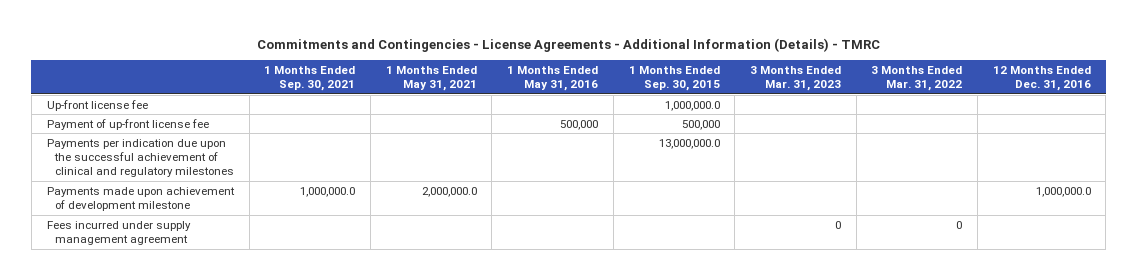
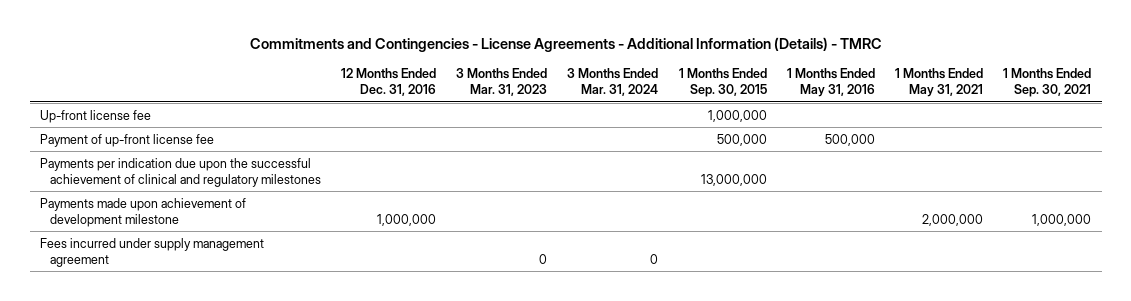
[871,65,963,92] 3 Months Ended Mar. 31, 2022 -> none
none -> [567,68,659,97] 3 Months Ended Mar. 31, 2024
[664,100,720,111] 1,000,000.0 -> [707,109,767,122] 1,000,000
[658,138,720,149] 13,000,000.0 -> [700,173,767,186] 13,000,000
[300,186,356,197] 1,000,000.0 -> [1032,213,1092,226] 1,000,000
[421,186,477,197] 2,000,000.0 -> [922,213,984,226] 2,000,000
[1035,186,1091,197] 1,000,000.0 -> [376,213,436,226] 1,000,000

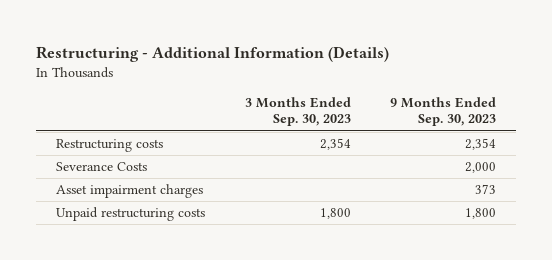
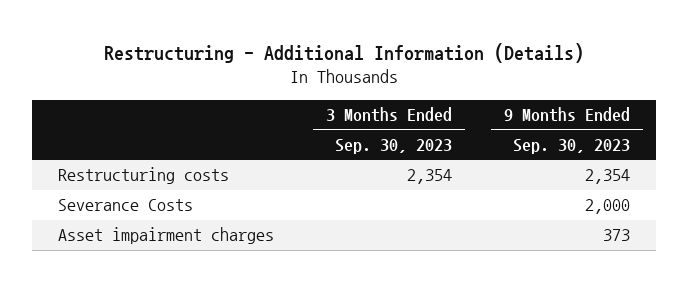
[56,207,206,222] Unpaid restructuring costs -> none

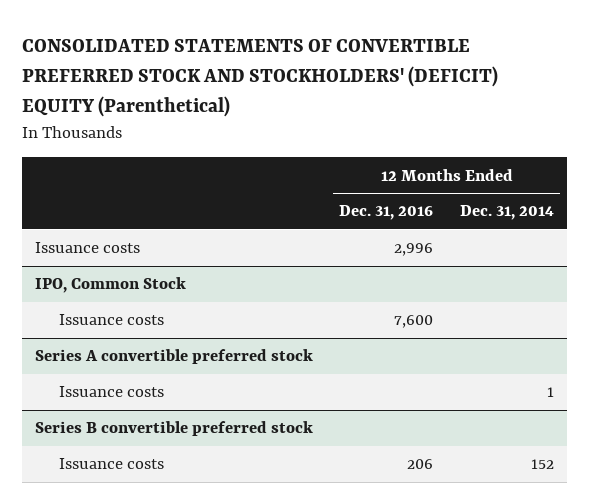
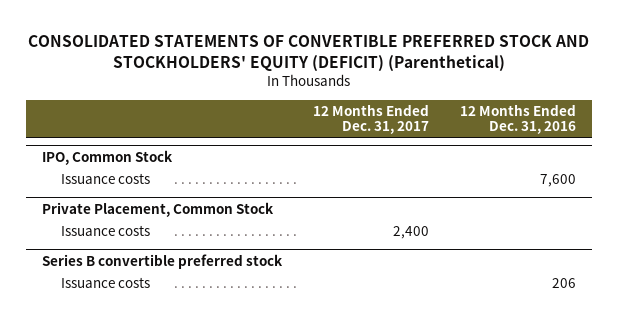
[22,39,499,117] CONSOLIDATED STATEMENTS OF CONVERTIBLE PREFERRED STOCK AND STOCKHOLDERS' (DEFICIT) EQUITY (Parenthetical) -> [27,35,589,72] CONSOLIDATED STATEMENTS OF CONVERTIBLE PREFERRED STOCK AND STOCKHOLDERS' EQUITY (DEFICIT) (Parenthetical)
[459,205,554,221] Dec. 31, 2014 -> none
none -> [312,103,429,135] 12 Months Ended Dec. 31, 2017
[35,242,141,254] Issuance costs -> none
[35,349,314,365] Series A convertible preferred stock -> none
none -> [41,201,274,217] Private Placement, Common Stock

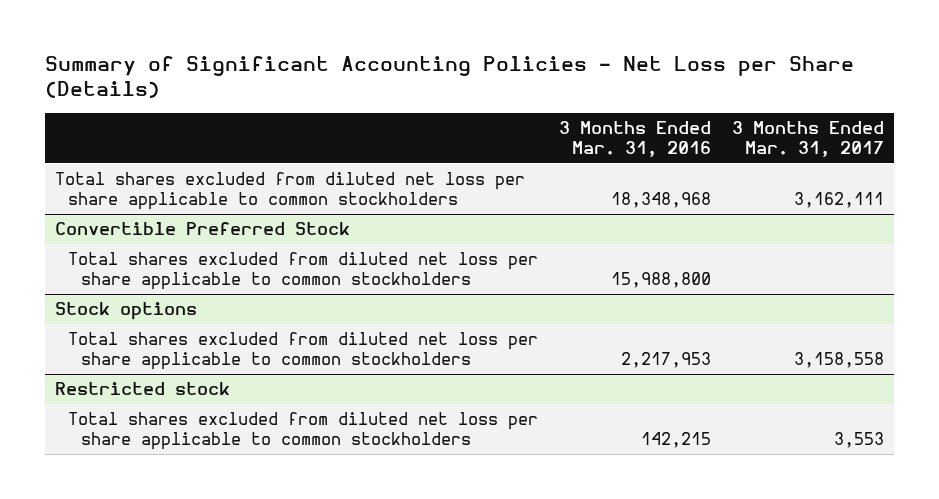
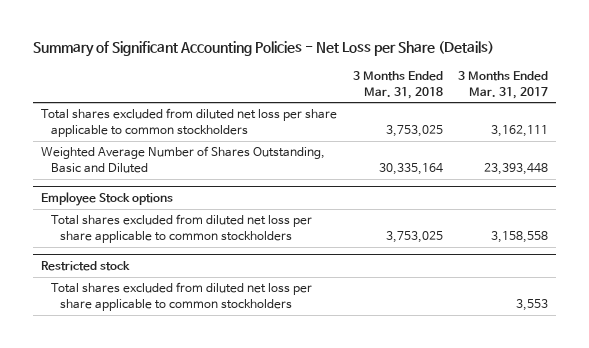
[558,121,711,158] 3 Months Ended Mar. 31, 2016 -> none
none -> [352,71,443,99] 3 Months Ended Mar. 31, 2018
[55,222,351,236] Convertible Preferred Stock -> none
[68,252,539,291] Total shares excluded from diluted net loss per share applicable to common stockholders -> none
none -> [41,146,326,173] Weighted Average Number of Shares Outstanding, Basic and Diluted
[55,302,198,321] Stock options -> [41,192,174,207] Employee Stock options

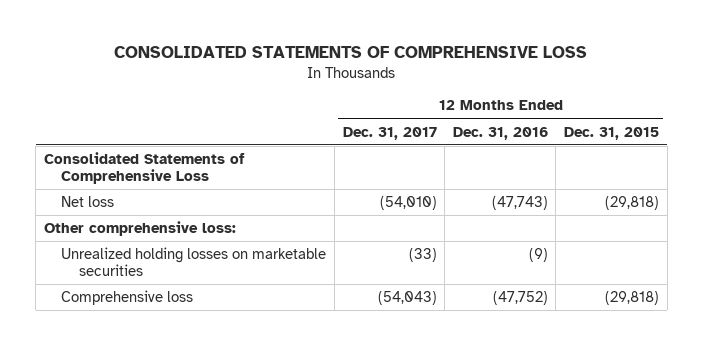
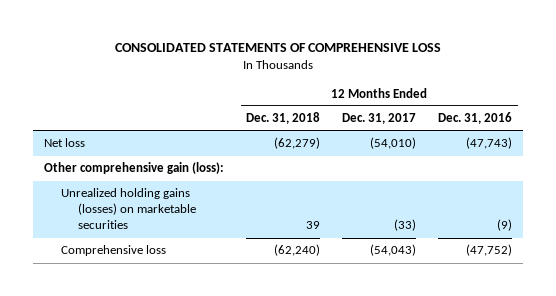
[564,126,660,140] Dec. 31, 2015 -> none
none -> [246,112,321,125] Dec. 31, 2018
[43,151,245,185] Consolidated Statements of Comprehensive Loss -> none
[43,220,236,236] Other comprehensive loss: -> [44,162,225,175] Other comprehensive gain (loss):
[61,246,327,277] Unrealized holding losses on marketable securities -> [61,188,196,230] Unrealized holding gains (losses) on marketable securities

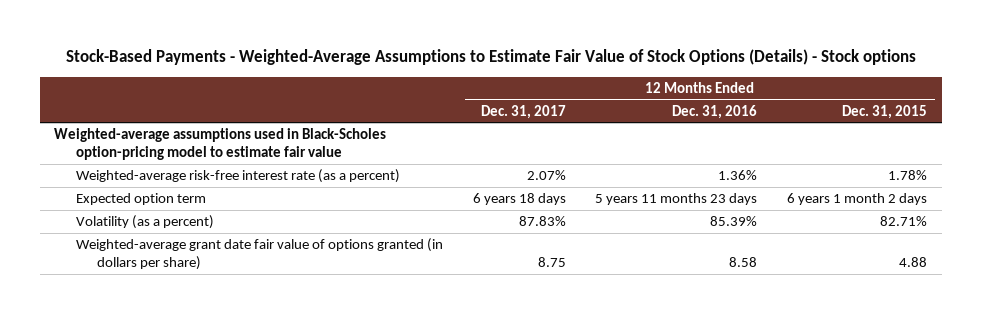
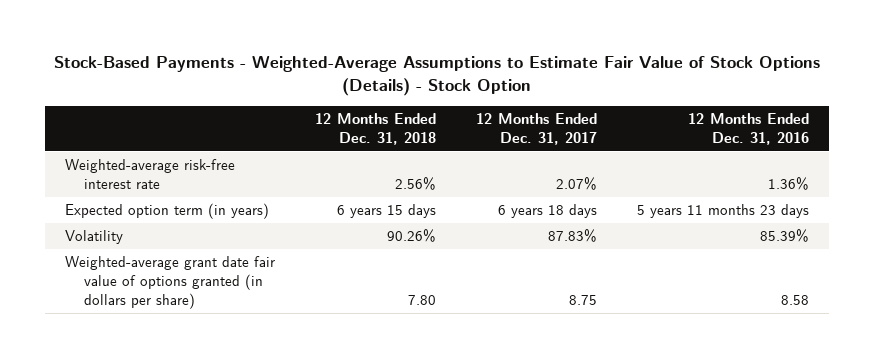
[65,49,916,66] Stock-Based Payments - Weighted-Average Assumptions to Estimate Fair Value of Stock Options (Details) - Stock options -> [54,55,821,96] Stock-Based Payments - Weighted-Average Assumptions to Estimate Fair Value of Stock Options (Details) - Stock Option
[842,104,928,119] Dec. 31, 2015 -> none
none -> [315,112,437,146] 12 Months Ended Dec. 31, 2018
[54,128,387,161] Weighted-average assumptions used in Black-Scholes option-pricing model to estimate fair value -> none
[75,169,400,184] Weighted-average risk-free interest rate (as a percent) -> [64,159,235,190] Weighted-average risk-free interest rate
[75,193,206,206] Expected option term -> [64,203,269,220] Expected option term (in years)
[75,215,214,230] Volatility (as a percent) -> [64,230,123,245] Volatility

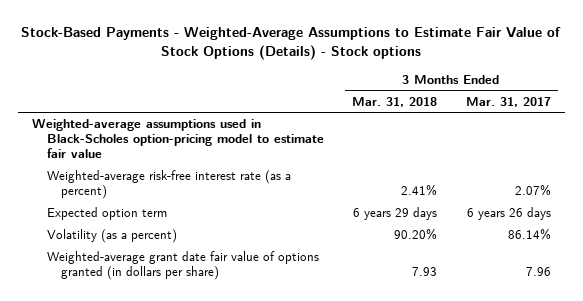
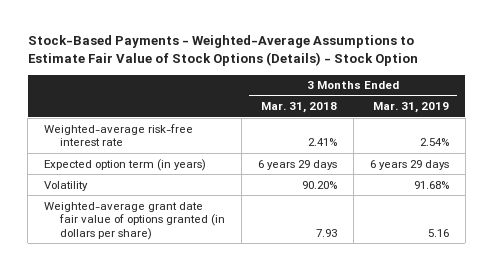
[21,27,562,61] Stock-Based Payments - Weighted-Average Assumptions to Estimate Fair Value of Stock Options (Details) - Stock options -> [27,35,418,67] Stock-Based Payments - Weighted-Average Assumptions to Estimate Fair Value of Stock Options (Details) - Stock Option
[465,96,551,107] Mar. 31, 2017 -> none
none -> [372,102,449,114] Mar. 31, 2019
[32,119,324,159] Weighted-average assumptions used in Black-Scholes option-pricing model to estimate fair value -> none
[46,170,291,200] Weighted-average risk-free interest rate (as a percent) -> [44,123,194,147] Weighted-average risk-free interest rate
[46,207,167,221] Expected option term -> [44,158,207,171] Expected option term (in years)
[46,229,177,244] Volatility (as a percent) -> [44,180,89,191] Volatility

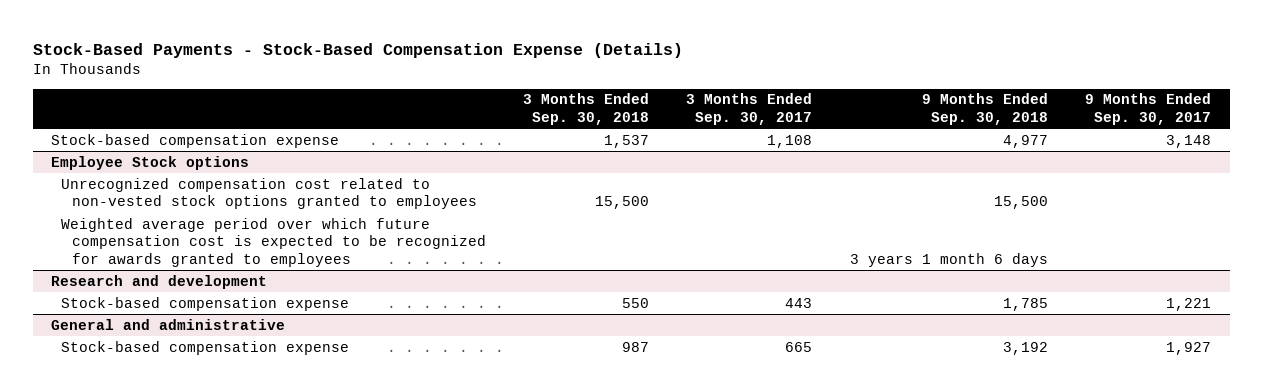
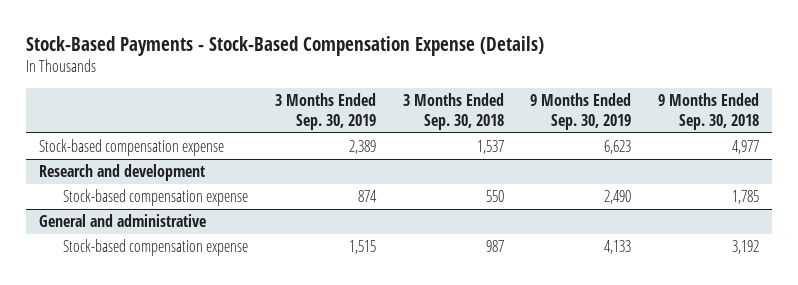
[686,93,813,125] 3 Months Ended Sep. 30, 2017 -> none
[1085,93,1212,125] 9 Months Ended Sep. 30, 2017 -> none
none -> [275,93,377,130] 3 Months Ended Sep. 30, 2019
none -> [530,93,632,130] 9 Months Ended Sep. 30, 2019
[51,155,250,170] Employee Stock options -> none
[61,177,477,210] Unrecognized compensation cost related to non-vested stock options granted to employees -> none
[61,217,486,268] Weighted average period over which future compensation cost is expected to be recognized for awards granted to employees -> none

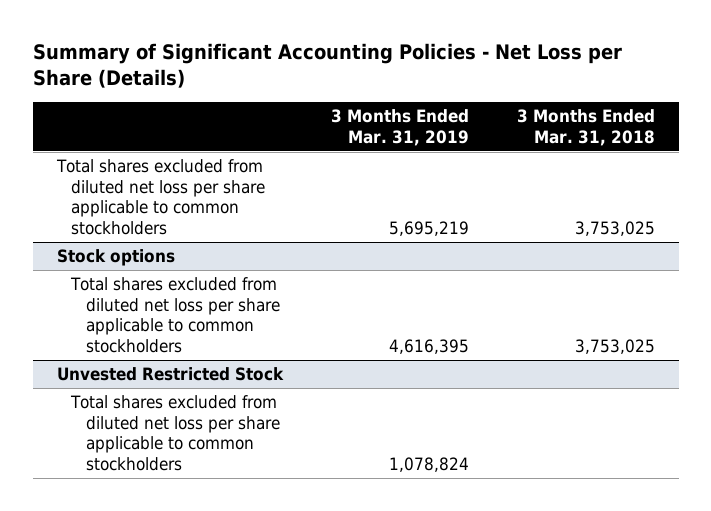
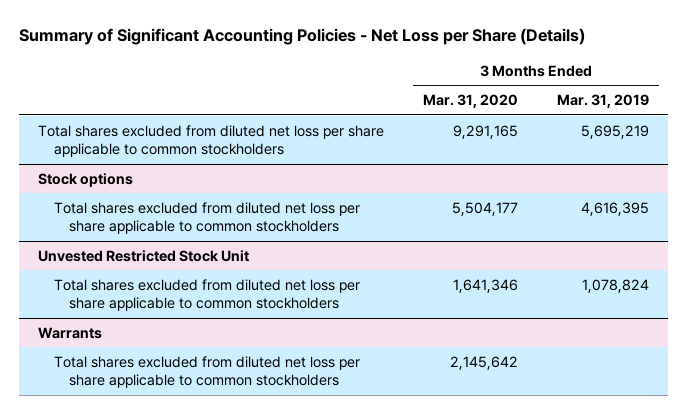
[516,109,655,146] 3 Months Ended Mar. 31, 2018 -> none
none -> [423,94,519,109] Mar. 31, 2020
[56,367,284,382] Unvested Restricted Stock -> [38,249,250,262] Unvested Restricted Stock Unit
none -> [38,326,103,339] Warrants
none -> [53,355,360,389] Total shares excluded from diluted net loss per share applicable to common stockholders

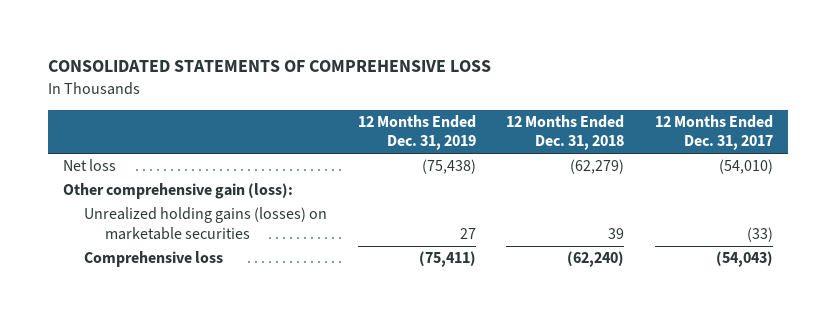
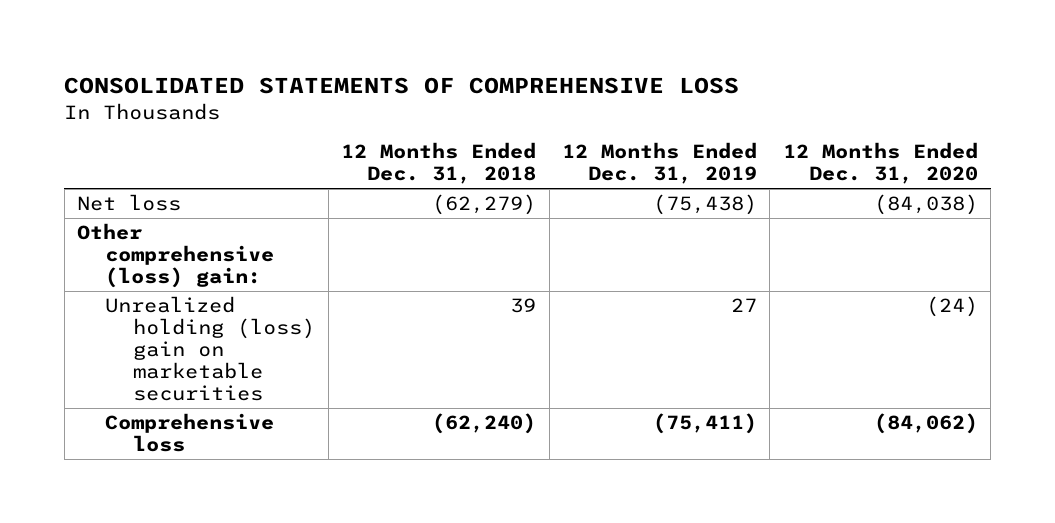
[654,115,773,151] 12 Months Ended Dec. 31, 2017 -> none
none -> [782,142,978,185] 12 Months Ended Dec. 31, 2020
[63,183,294,200] Other comprehensive gain (loss): -> [77,222,275,288] Other comprehensive (loss) gain:
[84,207,328,240] Unrealized holding gains (losses) on marketable securities -> [105,295,316,402] Unrealized holding (loss) gain on marketable securities

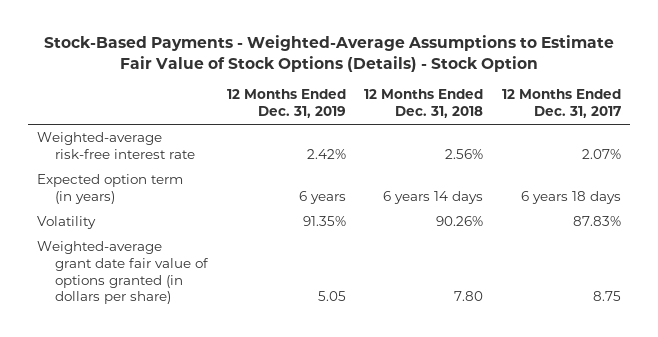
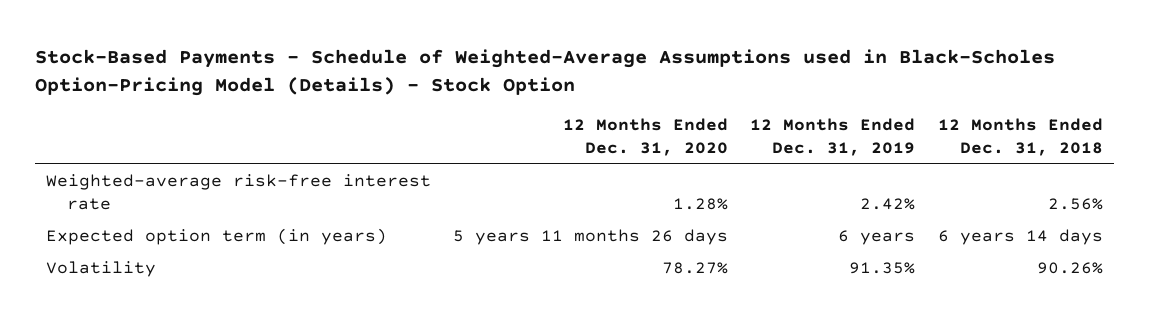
[43,35,614,72] Stock-Based Payments - Weighted-Average Assumptions to Estimate Fair Value of Stock Options (Details) - Stock Option -> [35,48,1056,96] Stock-Based Payments - Schedule of Weighted-Average Assumptions used in Black-Scholes Option-Pricing Model (Details) - Stock Option
[501,89,621,119] 12 Months Ended Dec. 31, 2017 -> none
none -> [563,118,729,157] 12 Months Ended Dec. 31, 2020
[36,241,210,305] Weighted-average grant date fair value of options granted (in dollars per share) -> none

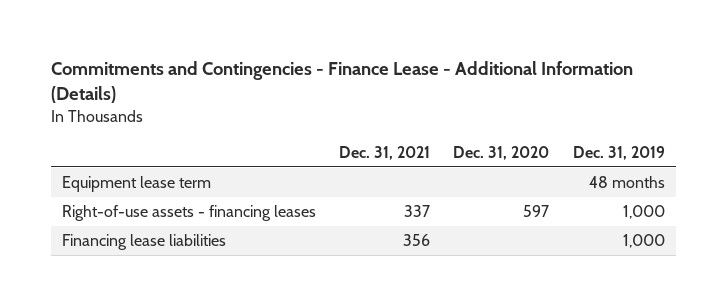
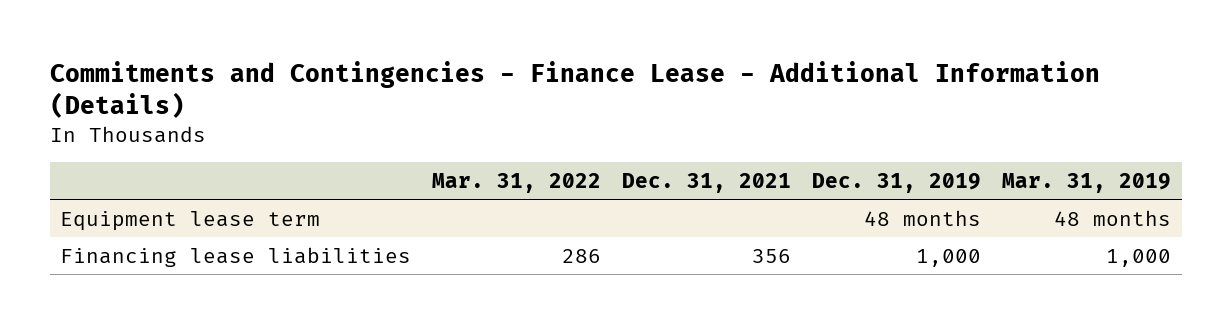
[453,145,550,160] Dec. 31, 2020 -> none
none -> [432,173,602,194] Mar. 31, 2022
none -> [1002,173,1172,194] Mar. 31, 2019
[62,205,317,222] Right-of-use assets - financing leases -> none

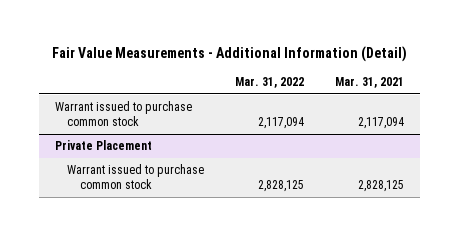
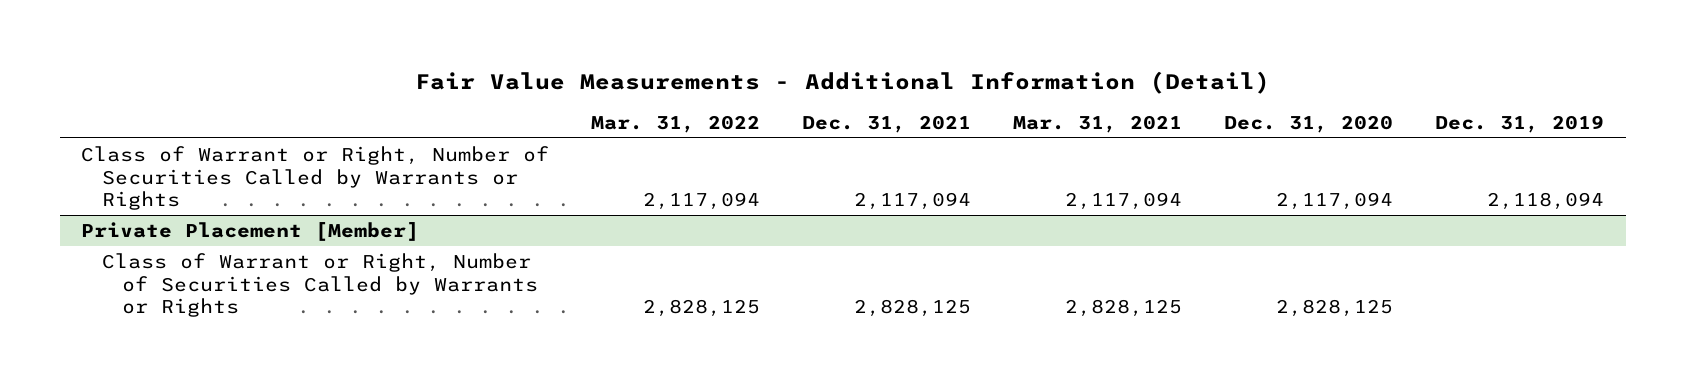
none -> [802,114,972,133] Dec. 31, 2021
none -> [1224,114,1394,133] Dec. 31, 2020
none -> [1435,114,1605,133] Dec. 31, 2019
[54,101,192,127] Warrant issued to purchase common stock -> [81,145,550,211] Class of Warrant or Right, Number of Securities Called by Warrants or Rights
[54,140,152,151] Private Placement -> [81,221,420,241] Private Placement [Member]
[67,164,205,190] Warrant issued to purchase common stock -> [101,252,539,318] Class of Warrant or Right, Number of Securities Called by Warrants or Rights

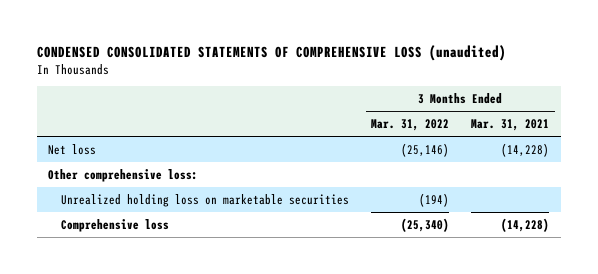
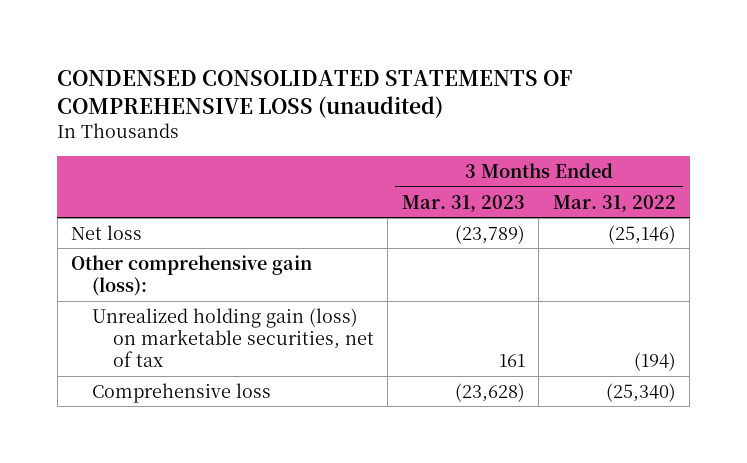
[471,119,550,132] Mar. 31, 2021 -> none
none -> [401,194,525,212] Mar. 31, 2023
[48,168,199,182] Other comprehensive loss: -> [71,254,313,297] Other comprehensive gain (loss):
[60,193,349,207] Unrealized holding loss on marketable securities -> [92,307,374,368] Unrealized holding gain (loss) on marketable securities, net of tax

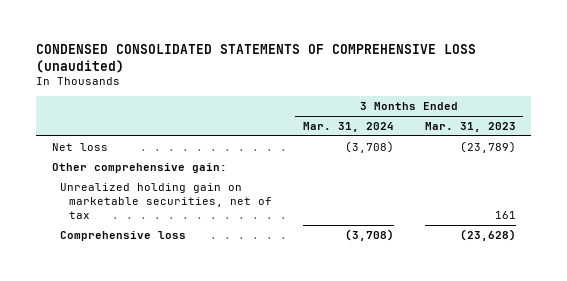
[552,194,676,212] Mar. 31, 2022 -> none
none -> [302,121,394,132] Mar. 31, 2024
[71,254,313,297] Other comprehensive gain (loss): -> [51,162,227,173] Other comprehensive gain:
[92,307,374,368] Unrealized holding gain (loss) on marketable securities, net of tax -> [60,182,273,220] Unrealized holding gain on marketable securities, net of tax

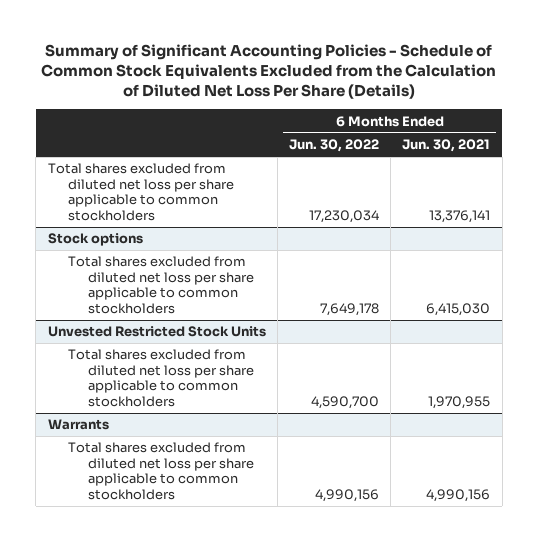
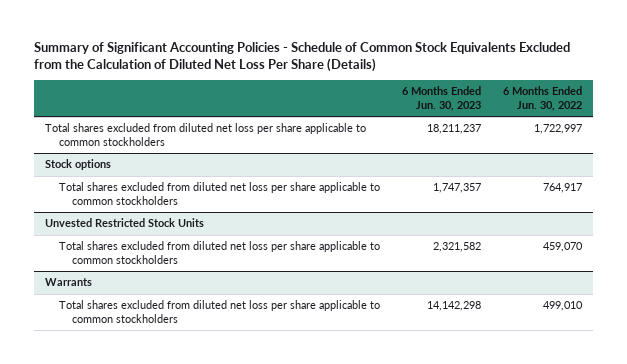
[402,139,491,153] Jun. 30, 2021 -> none
none -> [401,86,481,112] 6 Months Ended Jun. 30, 2023
[308,209,379,223] 17,230,034 -> [533,124,582,135] 1,722,997
[319,302,379,316] 7,649,178 -> [542,183,582,194] 764,917
[310,395,379,409] 4,590,700 -> [542,242,583,253] 459,070
[314,488,379,502] 4,990,156 -> [542,301,583,312] 499,010

